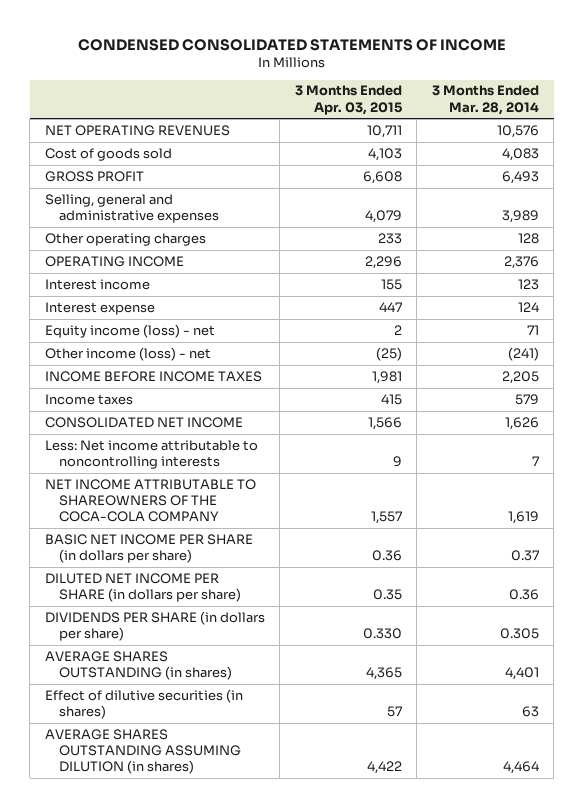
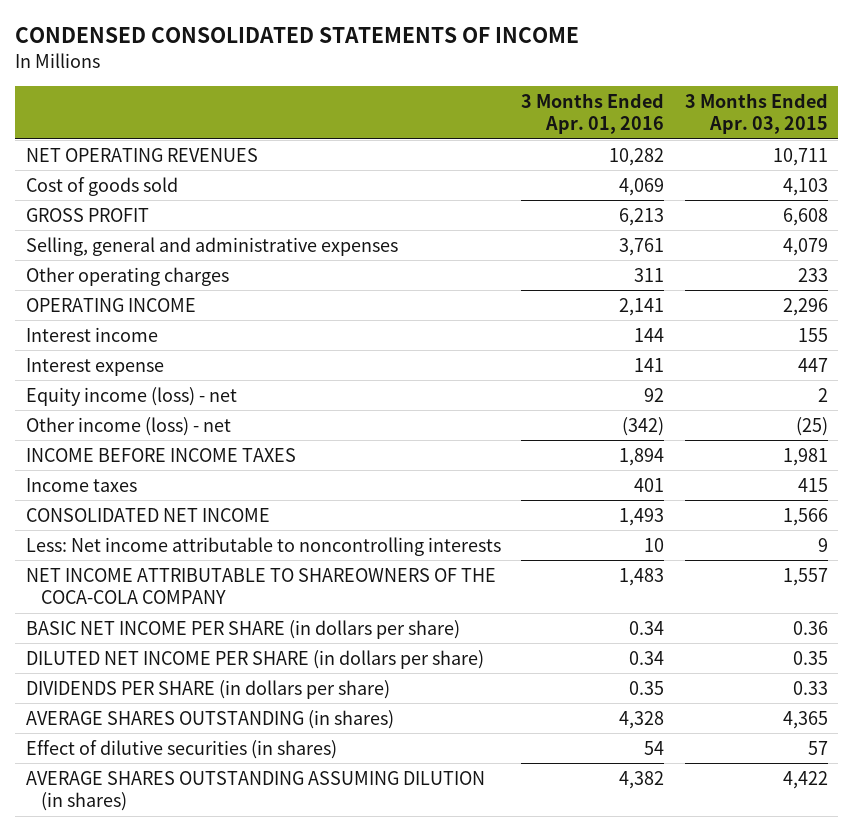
[431,85,539,115] 3 Months Ended Mar. 28, 2014 -> none
none -> [521,92,665,135] 3 Months Ended Apr. 01, 2016
[362,628,402,640] 0.330 -> [792,680,828,695] 0.33

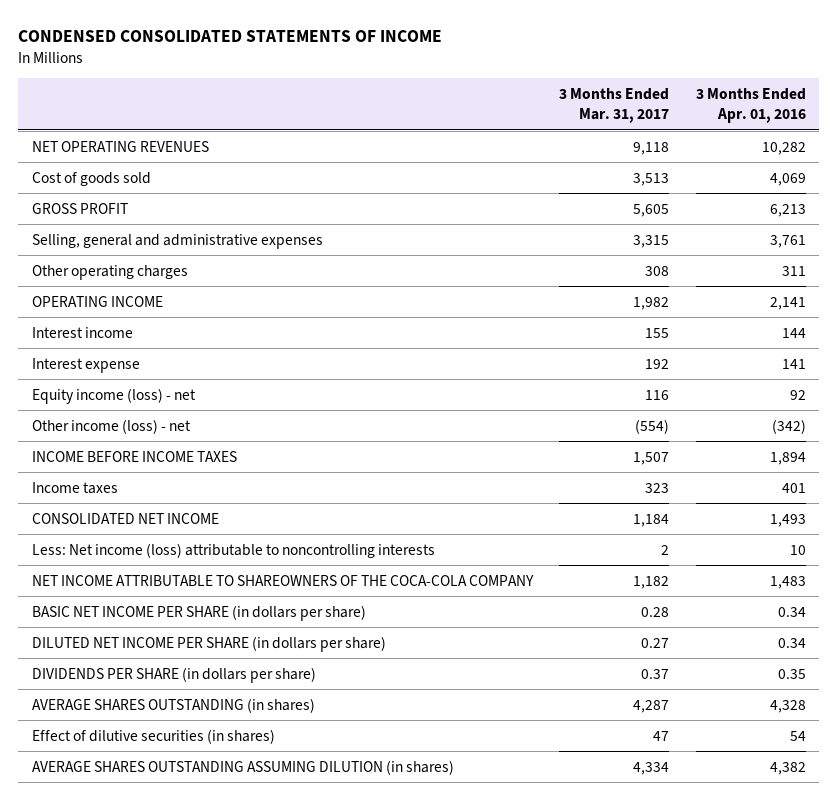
[684,92,828,135] 3 Months Ended Apr. 03, 2015 -> none
none -> [559,88,670,124] 3 Months Ended Mar. 31, 2017
[25,536,501,556] Less: Net income attributable to noncontrolling interests -> [31,542,435,558] Less: Net income (loss) attributable to noncontrolling interests

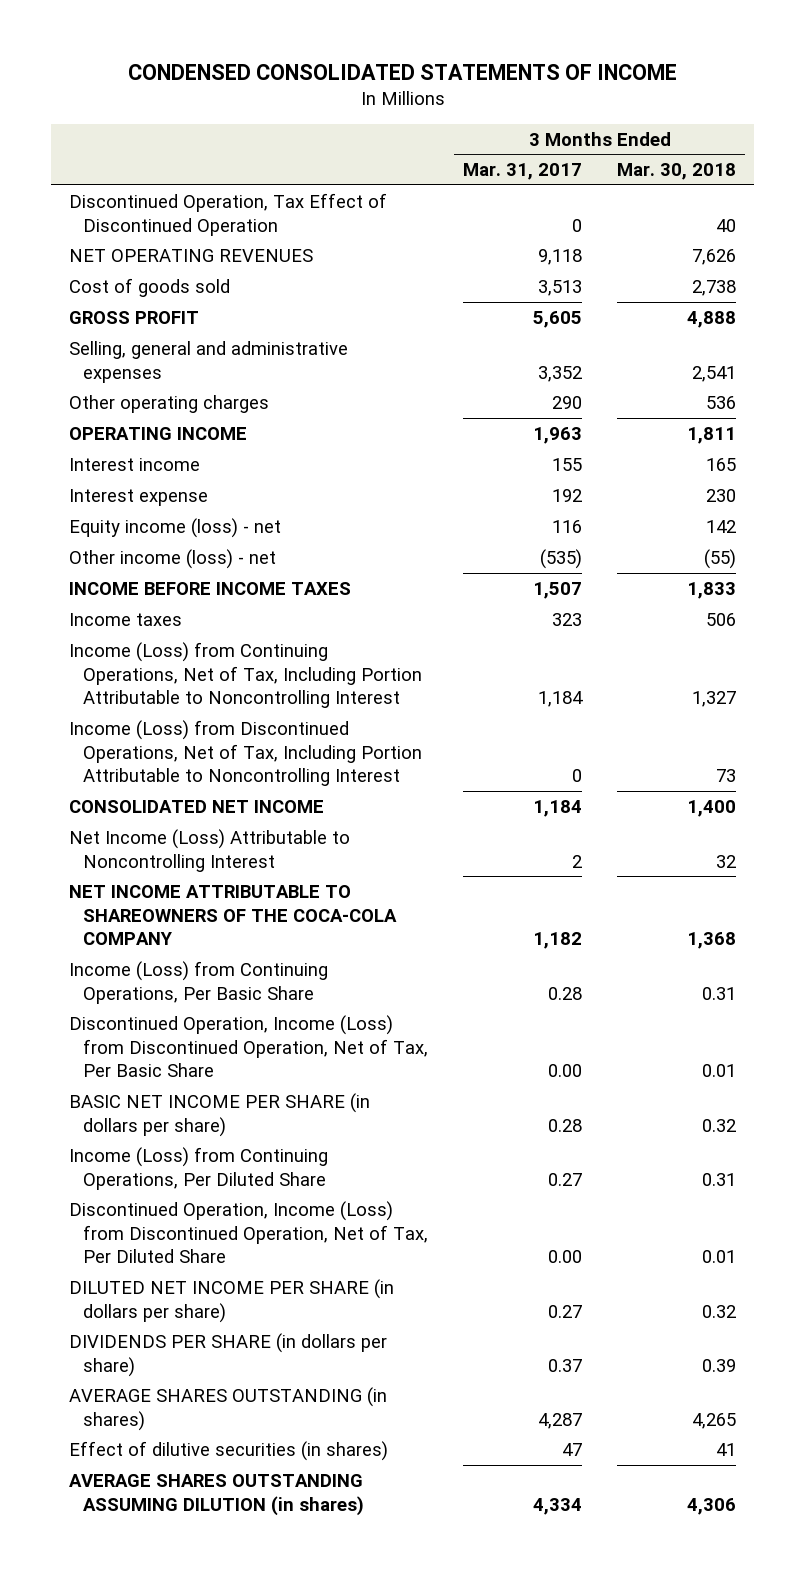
[695,88,806,124] 3 Months Ended Apr. 01, 2016 -> none
none -> [617,163,737,181] Mar. 30, 2018
none -> [68,192,387,236] Discontinued Operation, Tax Effect of Discontinued Operation
[633,234,670,248] 3,315 -> [538,365,583,382] 3,352
[645,265,670,276] 308 -> [552,395,583,409] 290
[633,296,670,310] 1,982 -> [533,426,583,444] 1,963
[635,418,670,434] (554) -> [540,548,583,569] (535)
none -> [68,641,423,709] Income (Loss) from Continuing Operations, Net of Tax, Including Portion Attributable to Noncontrolling Interest
none -> [68,719,423,787] Income (Loss) from Discontinued Operations, Net of Tax, Including Portion Attributable to Noncontrolling Interest
[31,542,435,558] Less: Net income (loss) attributable to noncontrolling interests -> [68,828,350,872] Net Income (Loss) Attributable to Noncontrolling Interest
none -> [68,960,328,1004] Income (Loss) from Continuing Operations, Per Basic Share
none -> [68,1014,429,1078] Discontinued Operation, Income (Loss) from Discontinued Operation, Net of Tax, Per Basic Share
none -> [68,1146,328,1190] Income (Loss) from Continuing Operations, Per Diluted Share
none -> [68,1200,429,1264] Discontinued Operation, Income (Loss) from Discontinued Operation, Net of Tax, Per Diluted Share

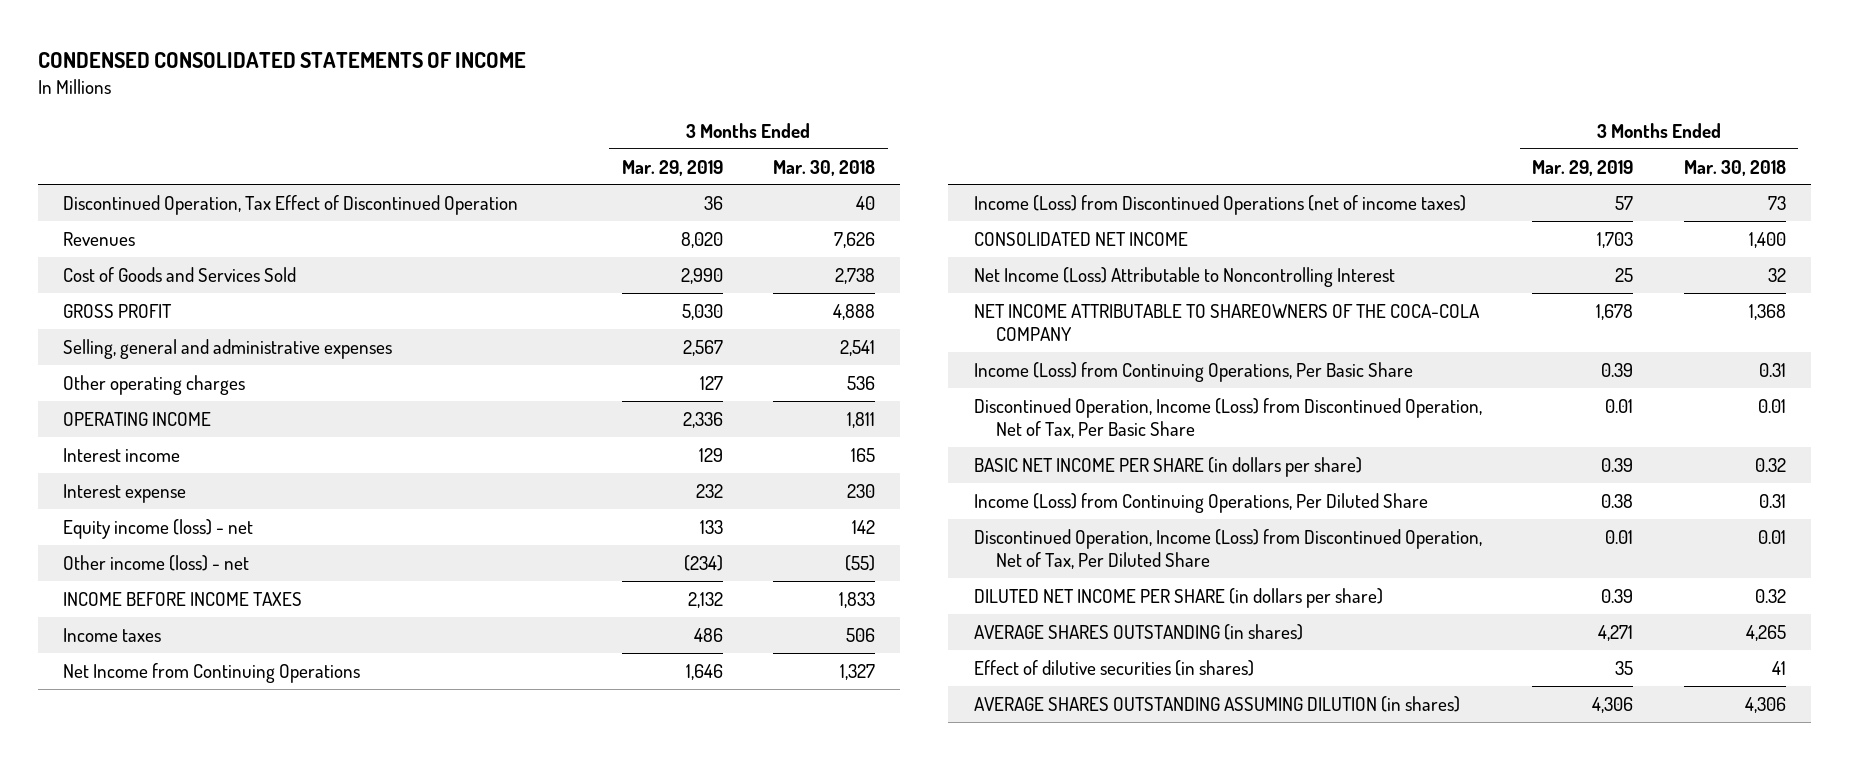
[463,163,583,181] Mar. 31, 2017 -> none
none -> [621,159,723,176] Mar. 29, 2019
[68,248,313,262] NET OPERATING REVENUES -> [63,231,136,246] Revenues
[68,277,230,297] Cost of goods sold -> [63,266,297,282] Cost of Goods and Services Sold
[68,641,423,709] Income (Loss) from Continuing Operations, Net of Tax, Including Portion Attributable to Noncontrolling Interest -> [63,662,361,683] Net Income from Continuing Operations
[68,719,423,787] Income (Loss) from Discontinued Operations, Net of Tax, Including Portion Attributable to Noncontrolling Interest -> [973,194,1466,215] Income (Loss) from Discontinued Operations (net of income taxes)
[68,1332,387,1377] DIVIDENDS PER SHARE (in dollars per share) -> none

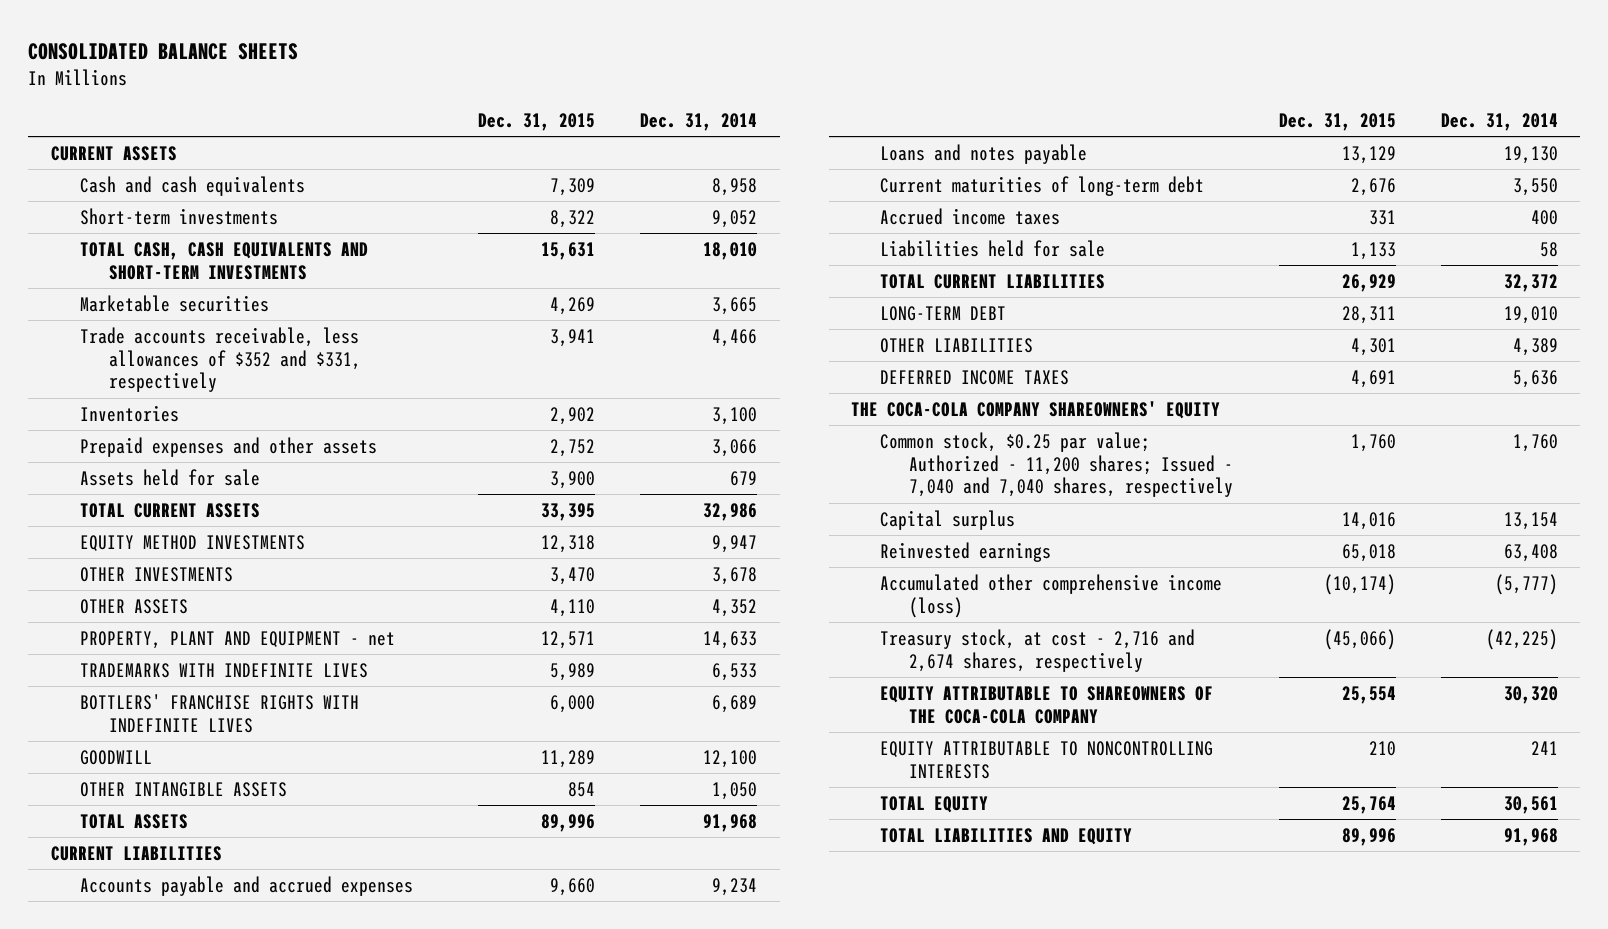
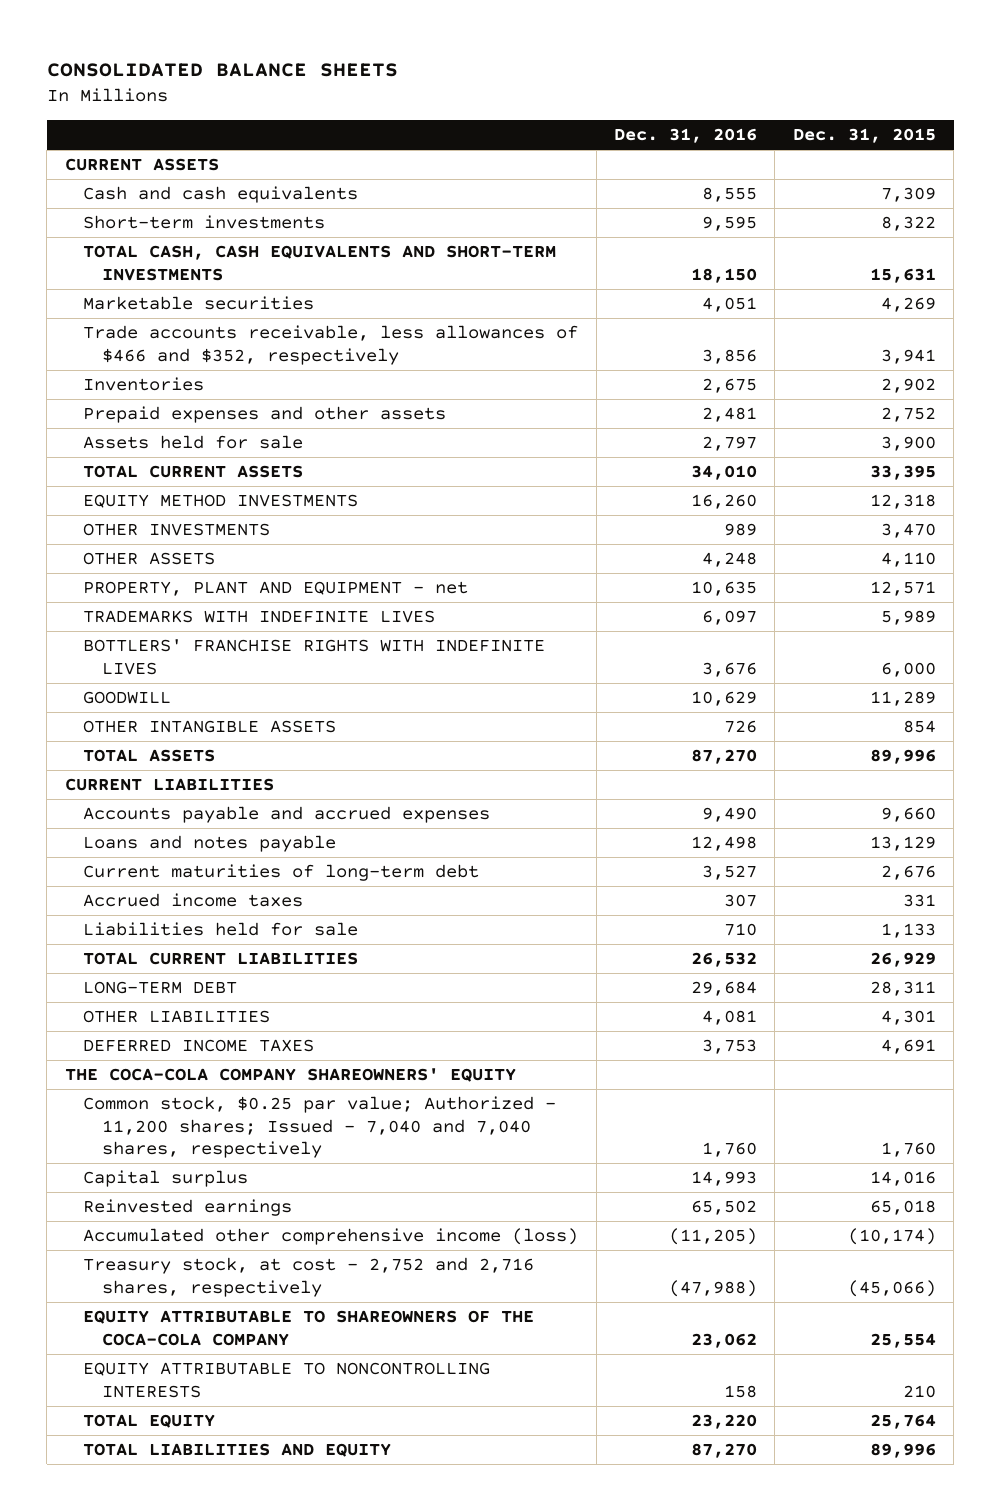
[640,113,758,132] Dec. 31, 2014 -> none
none -> [614,128,758,144] Dec. 31, 2016
[79,326,361,393] Trade accounts receivable, less allowances of $352 and $331, respectively -> [83,325,579,365] Trade accounts receivable, less allowances of $466 and $352, respectively
[880,628,1196,672] Treasury stock, at cost - 2,716 and 2,674 shares, respectively -> [83,1257,535,1297] Treasury stock, at cost - 2,752 and 2,716 shares, respectively

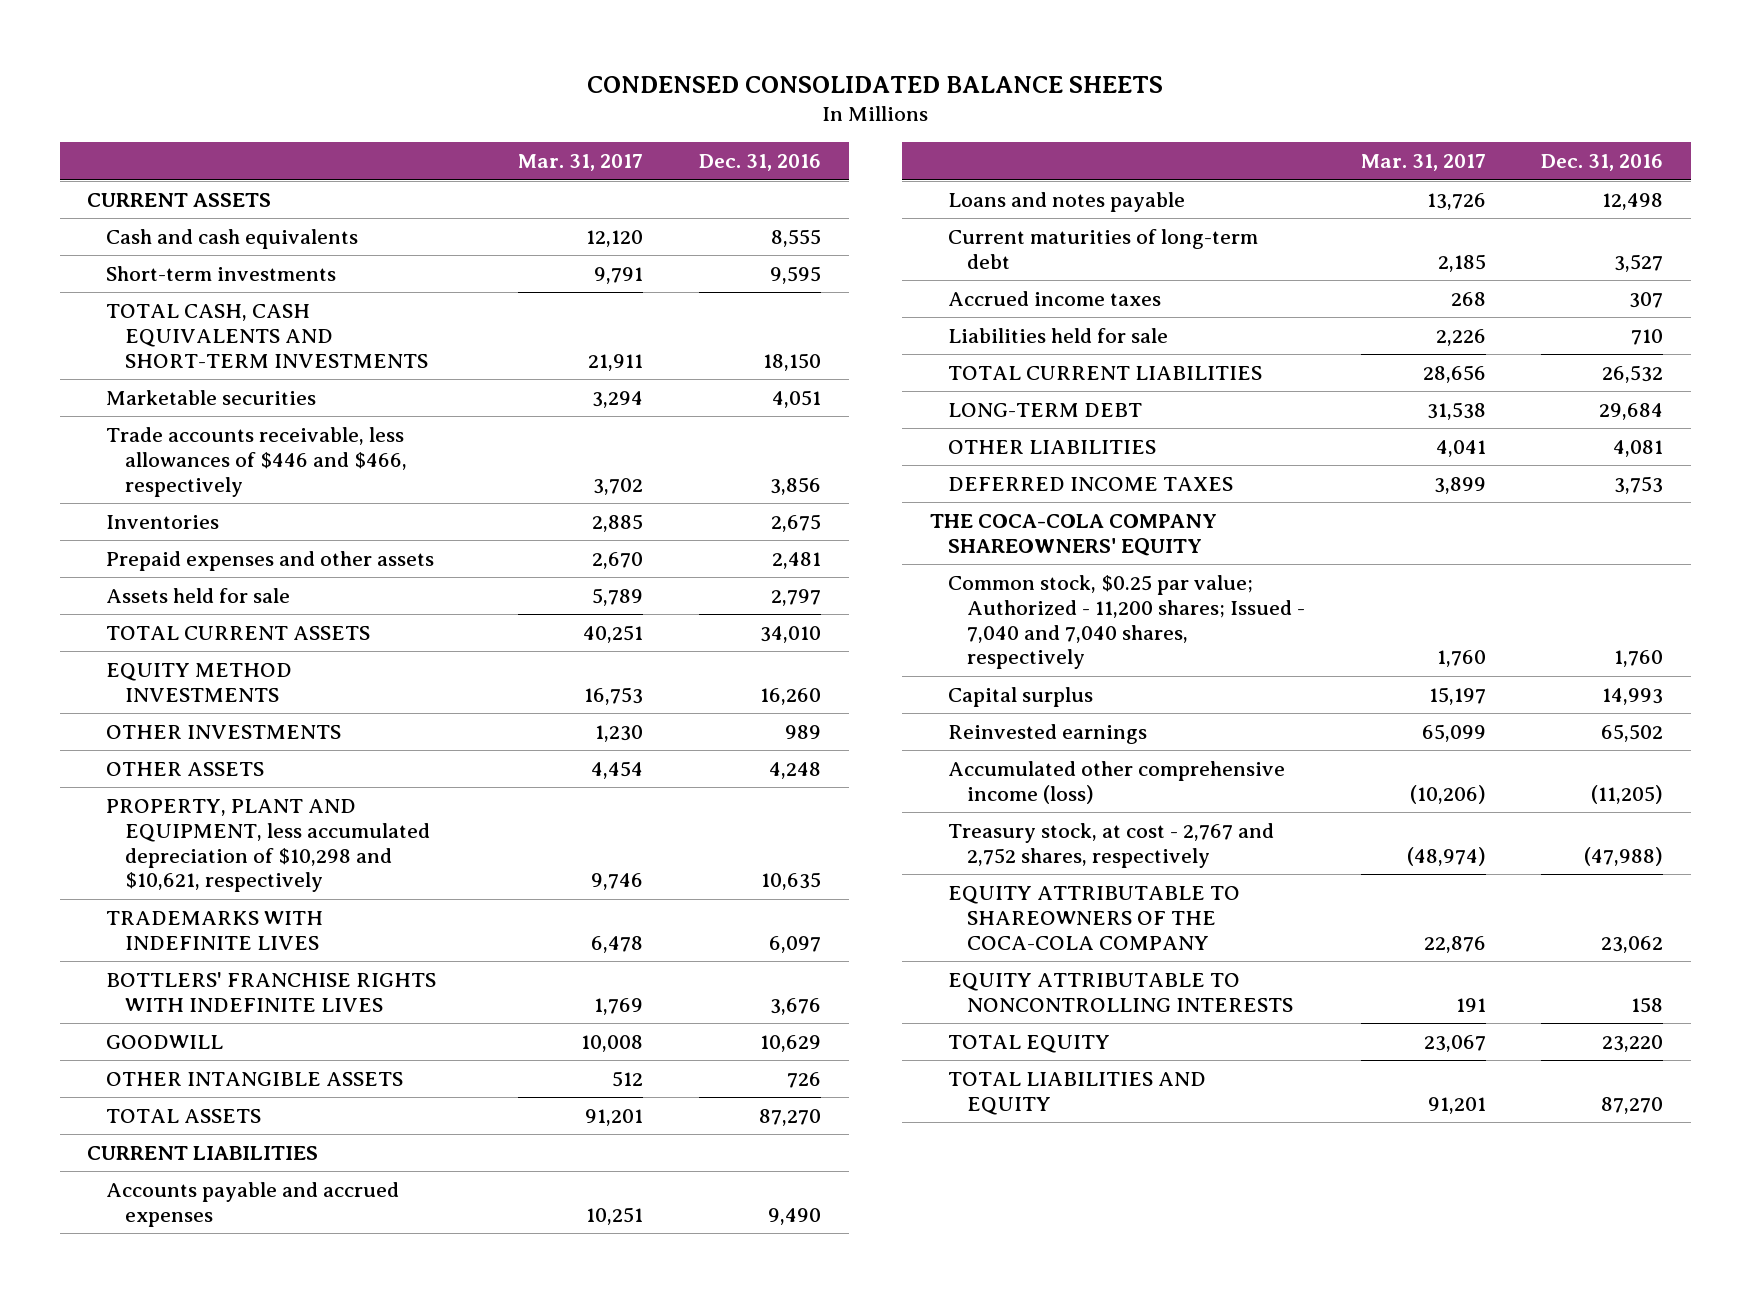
[46,62,398,77] CONSOLIDATED BALANCE SHEETS -> [587,75,1164,93] CONDENSED CONSOLIDATED BALANCE SHEETS
[792,128,936,144] Dec. 31, 2015 -> none
none -> [518,154,644,172] Mar. 31, 2017
[83,325,579,365] Trade accounts receivable, less allowances of $466 and $352, respectively -> [106,426,407,497] Trade accounts receivable, less allowances of $446 and $466, respectively
[83,581,469,597] PROPERTY, PLANT AND EQUIPMENT - net -> [106,798,430,893] PROPERTY, PLANT AND EQUIPMENT, less accumulated depreciation of $10,298 and $10,621, respectively
[83,1257,535,1297] Treasury stock, at cost - 2,752 and 2,716 shares, respectively -> [948,822,1275,868] Treasury stock, at cost - 2,767 and 2,752 shares, respectively

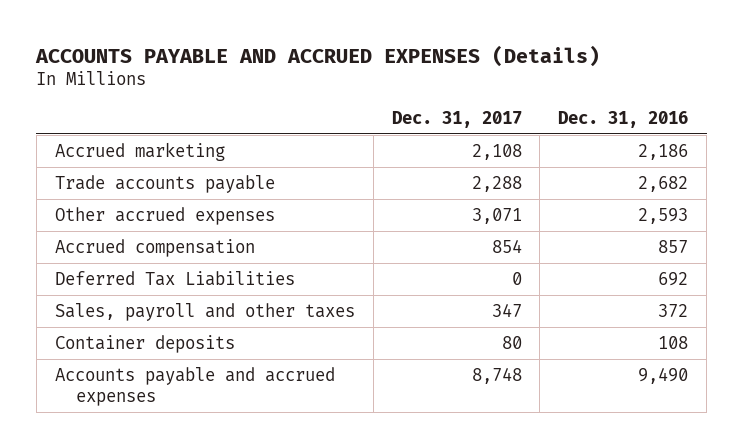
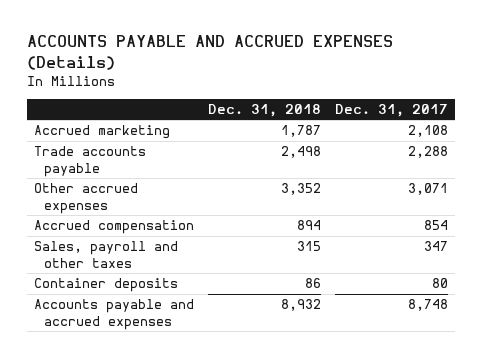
[558,111,689,129] Dec. 31, 2016 -> none
none -> [207,104,321,118] Dec. 31, 2018
[54,270,295,286] Deferred Tax Liabilities -> none

